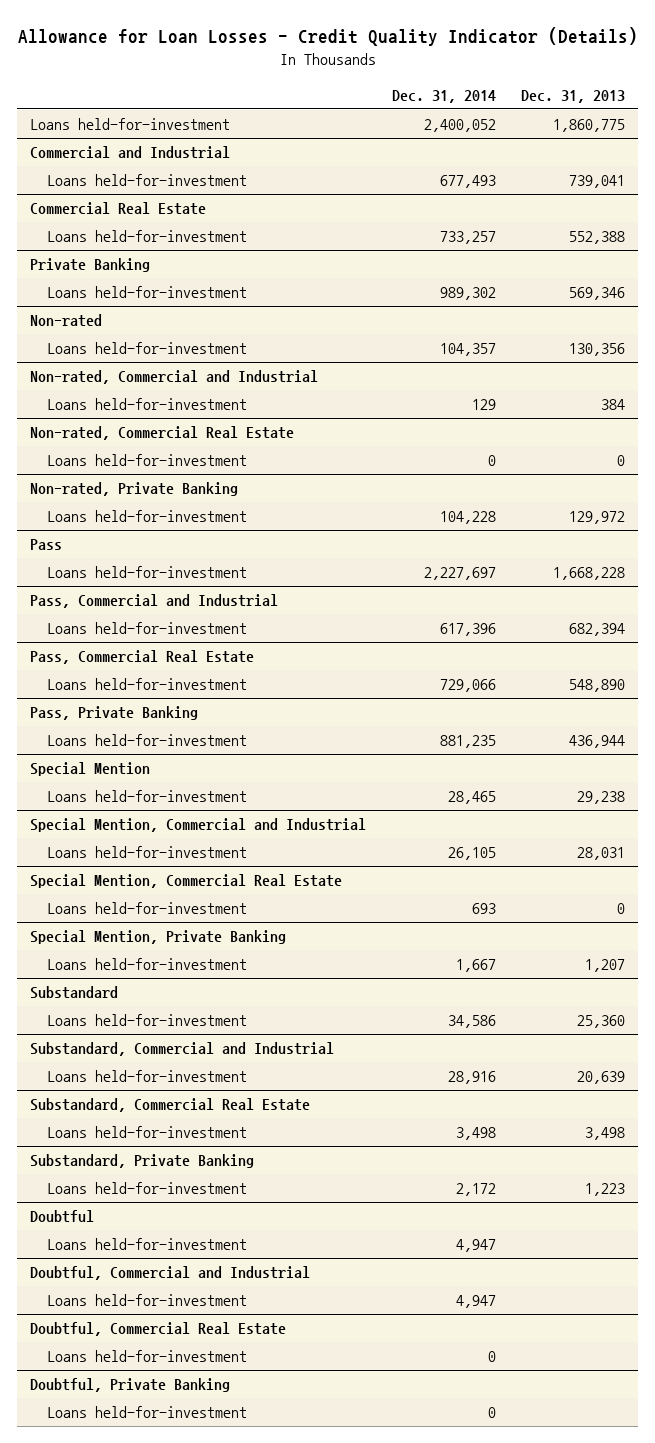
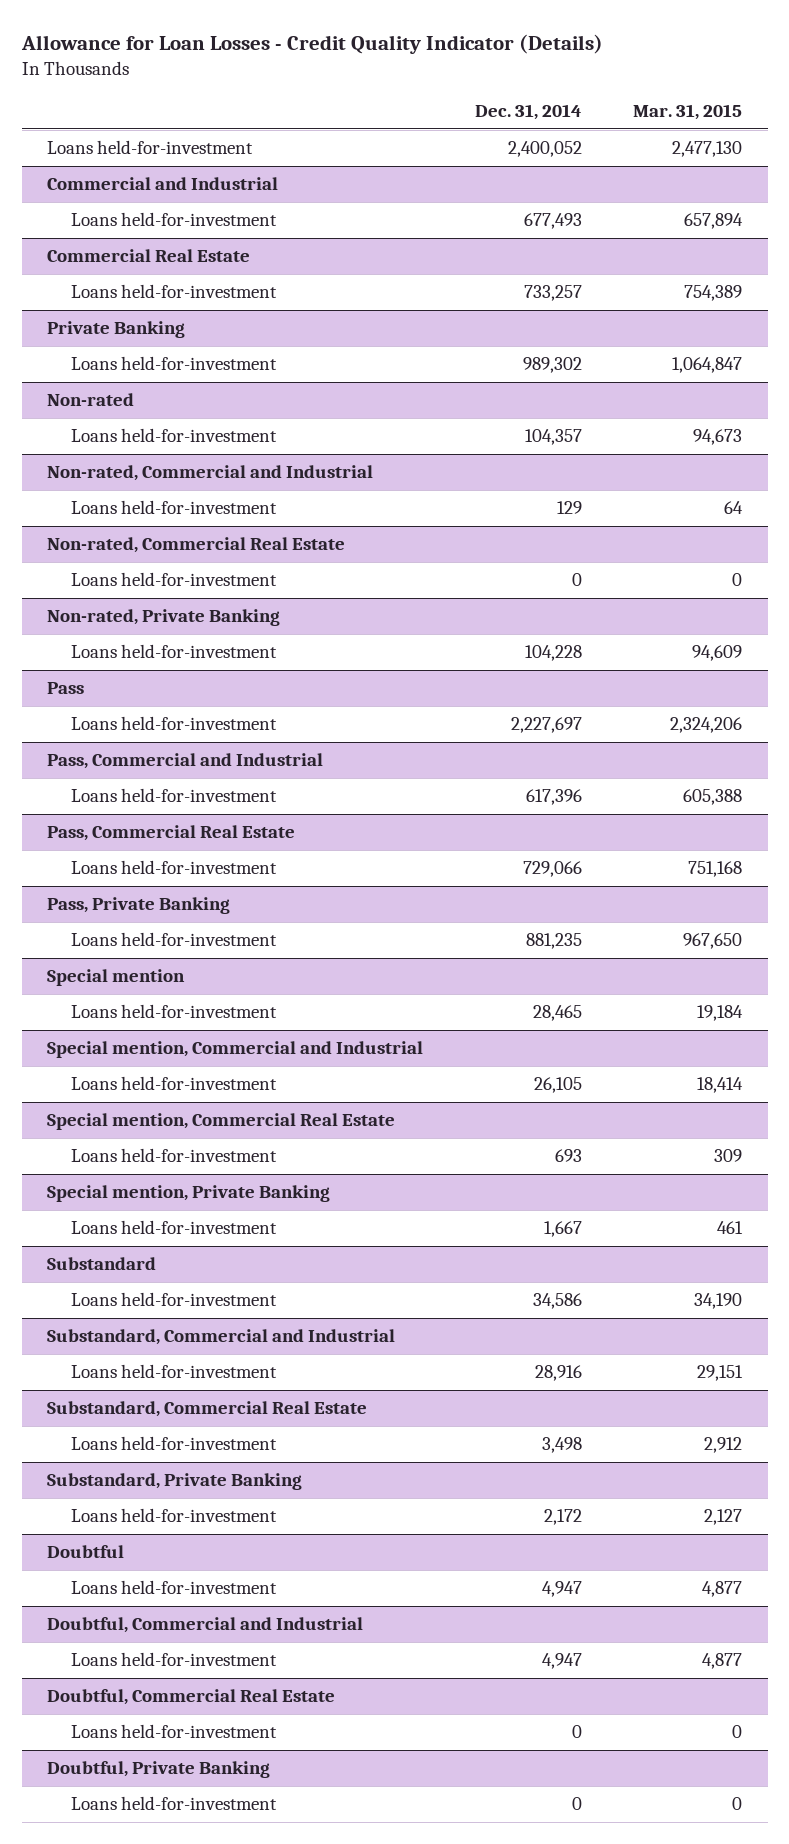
[521,89,626,103] Dec. 31, 2013 -> none
none -> [633,103,743,120] Mar. 31, 2015
[30,762,151,777] Special Mention -> [47,969,186,987] Special mention
[30,818,367,833] Special Mention, Commercial and Industrial -> [47,1041,424,1059] Special mention, Commercial and Industrial
[30,874,343,889] Special Mention, Commercial Real Estate -> [47,1113,396,1131] Special mention, Commercial Real Estate
[30,930,287,945] Special Mention, Private Banking -> [47,1185,331,1203] Special mention, Private Banking

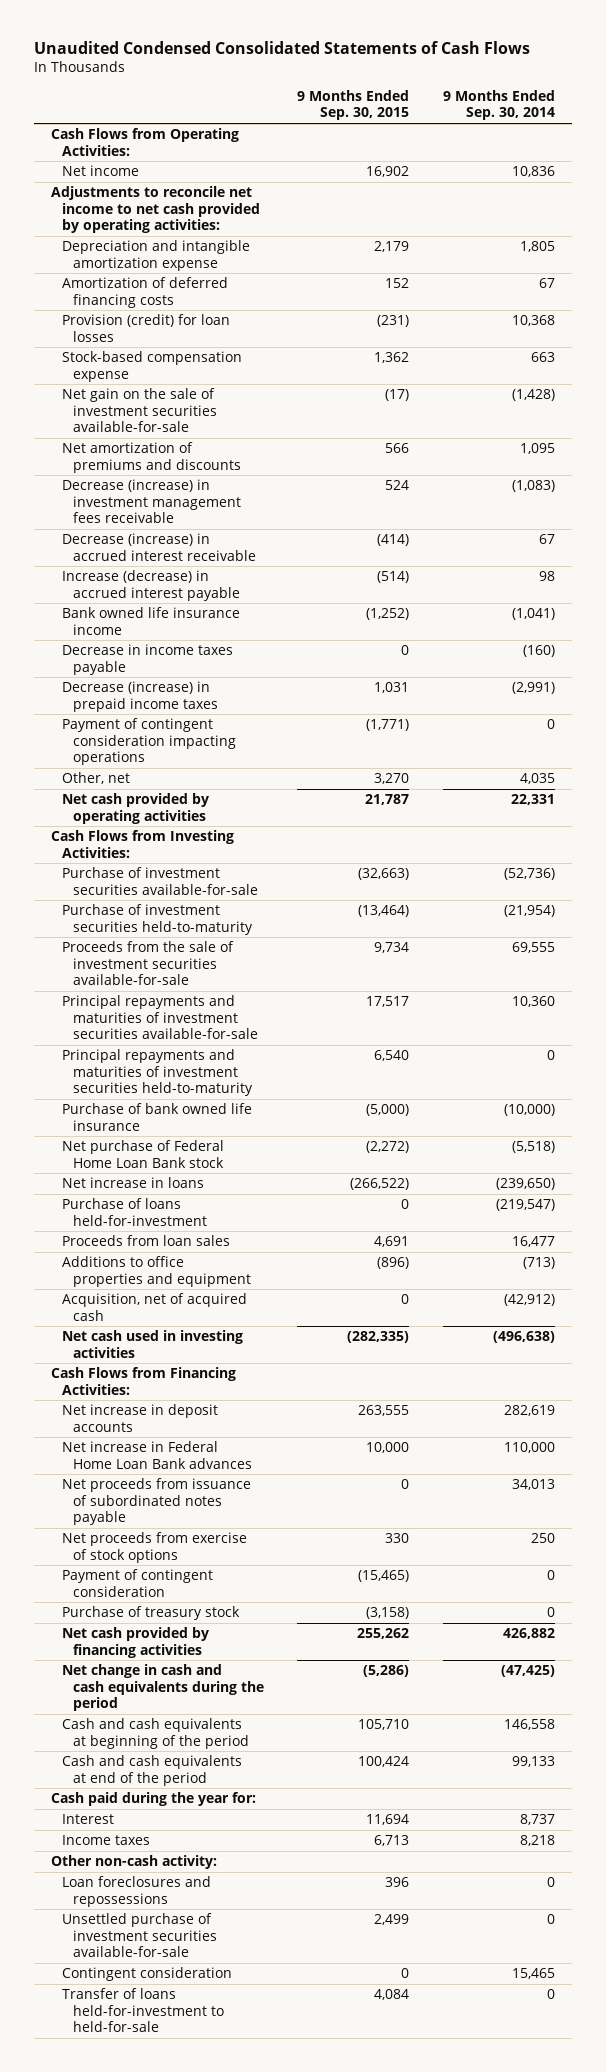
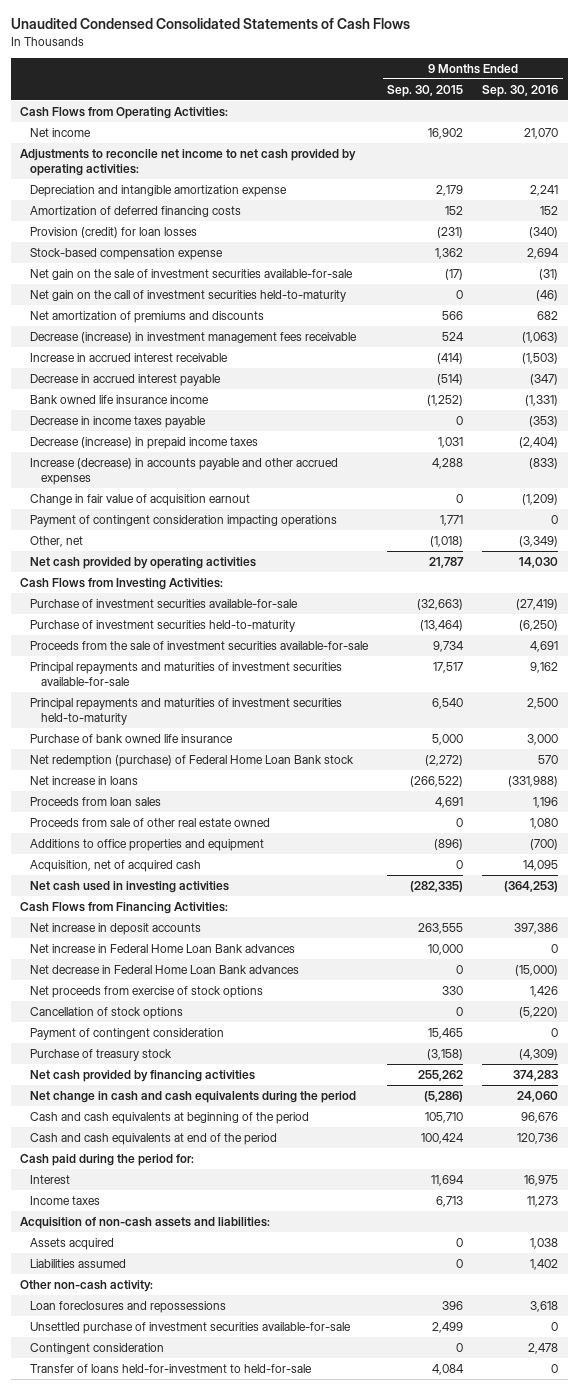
[443,90,556,121] 9 Months Ended Sep. 30, 2014 -> none
none -> [482,84,559,97] Sep. 30, 2016
none -> [30,289,347,302] Net gain on the call of investment securities held-to-maturity
[61,533,256,561] Decrease (increase) in accrued interest receivable -> [30,352,229,362] Increase in accrued interest receivable
[61,570,240,601] Increase (decrease) in accrued interest payable -> [30,373,222,386] Decrease in accrued interest payable
none -> [30,457,339,485] Increase (decrease) in accounts payable and other accrued expenses
none -> [30,493,251,506] Change in fair value of acquisition earnout
[366,719,410,732] (1,771) -> [440,514,464,526] 1,771
[374,773,410,785] 3,270 -> [430,535,464,547] (1,018)
[366,1104,410,1117] (5,000) -> [432,733,464,745] 5,000
[61,1140,224,1168] Net purchase of Federal Home Loan Bank stock -> [30,754,355,767] Net redemption (purchase) of Federal Home Loan Bank stock
[61,1198,207,1226] Purchase of loans held-for-investment -> none
none -> [30,817,271,827] Proceeds from sale of other real estate owned
[61,1478,251,1525] Net proceeds from issuance of subordinated notes payable -> none
none -> [30,964,300,974] Net decrease in Federal Home Loan Bank advances
none -> [30,1006,184,1019] Cancellation of stock options
[358,1570,410,1583] (15,465) -> [428,1027,464,1039] 15,465
[50,1792,256,1807] Cash paid during the year for: -> [20,1153,195,1166] Cash paid during the period for:
none -> [20,1216,271,1229] Acquisition of non-cash assets and liabilities:
none -> [30,1237,115,1250] Assets acquired
none -> [30,1258,127,1268] Liabilities assumed

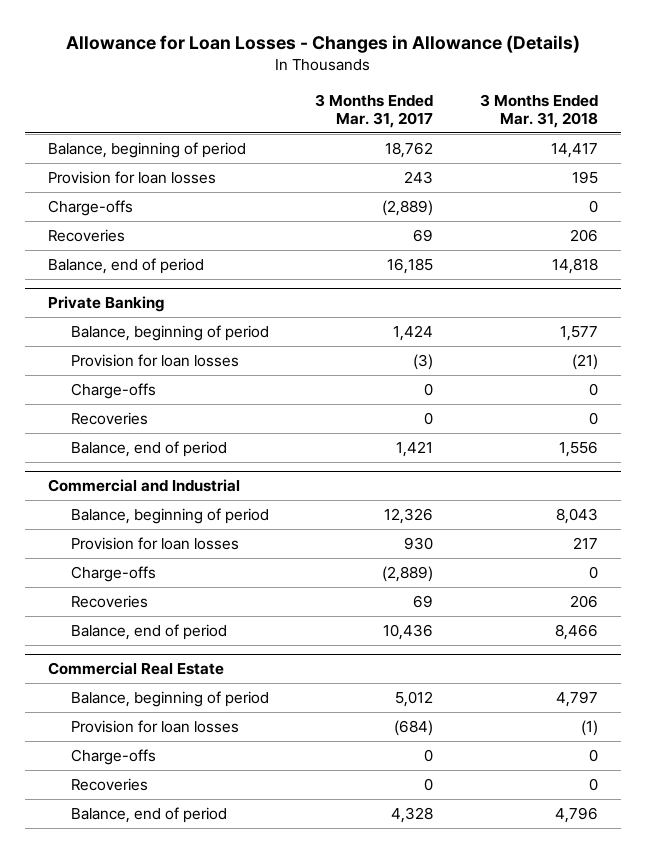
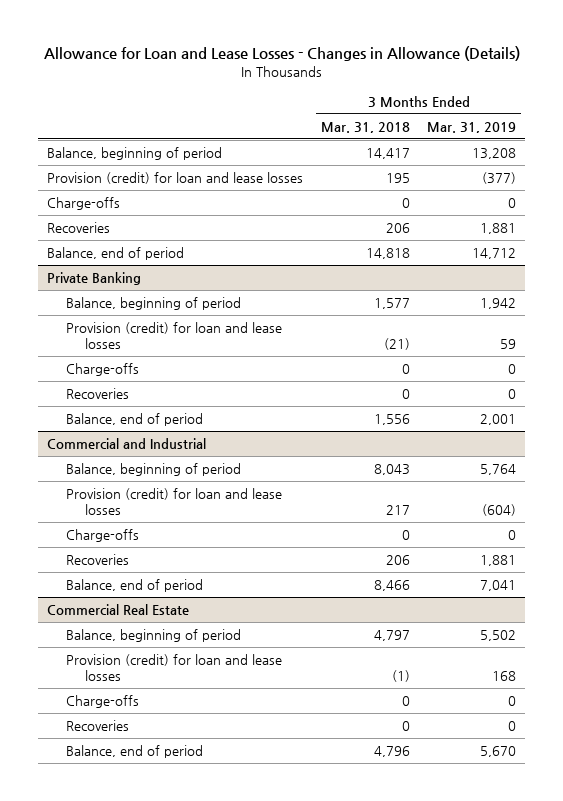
[65,35,580,54] Allowance for Loan Losses - Changes in Allowance (Details) -> [43,46,520,62] Allowance for Loan and Lease Losses - Changes in Allowance (Details)
[315,93,434,128] 3 Months Ended Mar. 31, 2017 -> none
none -> [427,121,517,133] Mar. 31, 2019
[48,171,217,185] Provision for loan losses -> [46,172,303,185] Provision (credit) for loan and lease losses
[70,354,239,368] Provision for loan losses -> [65,322,282,349] Provision (credit) for loan and lease losses
[70,537,239,551] Provision for loan losses -> [65,488,282,515] Provision (credit) for loan and lease losses
[70,720,239,734] Provision for loan losses -> [65,654,282,681] Provision (credit) for loan and lease losses

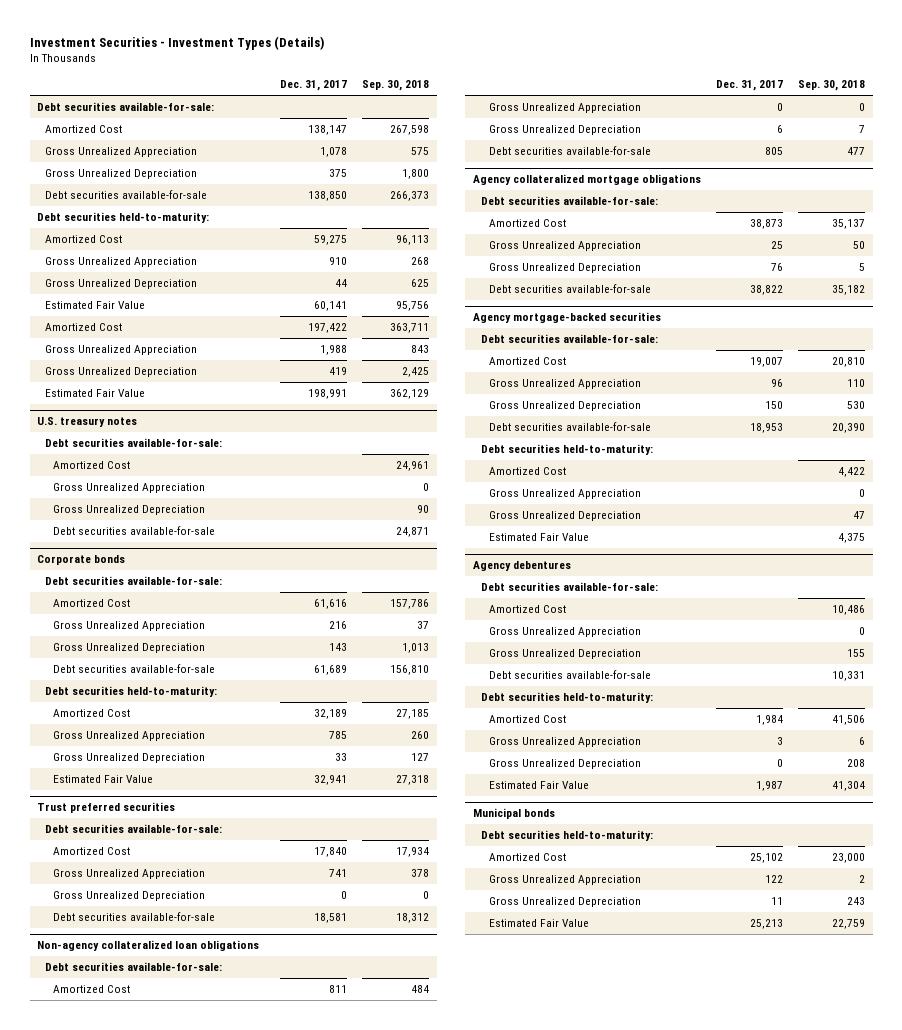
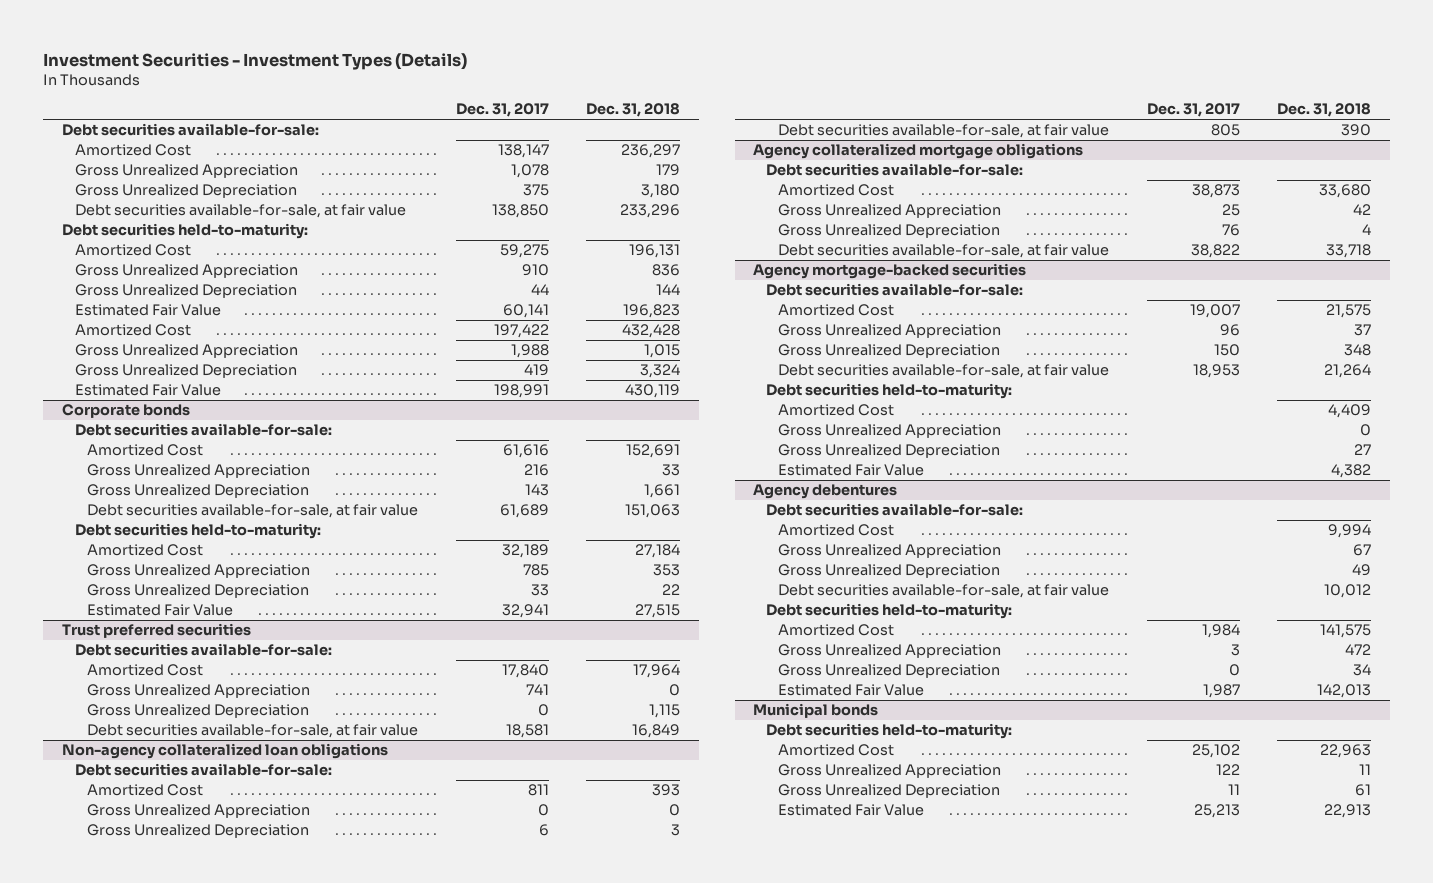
[362,80,430,92] Sep. 30, 2018 -> none
none -> [586,103,681,118] Dec. 31, 2018
[45,189,208,199] Debt securities available-for-sale -> [74,204,406,219] Debt securities available-for-sale, at fair value
[37,417,138,428] U.S. treasury notes -> none
[45,437,223,447] Debt securities available-for-sale: -> none
[52,460,130,469] Amortized Cost -> none
[52,482,205,493] Gross Unrealized Appreciation -> none
[52,504,205,515] Gross Unrealized Depreciation -> none
[52,525,215,535] Debt securities available-for-sale -> none
[52,663,215,673] Debt securities available-for-sale -> [87,504,419,519] Debt securities available-for-sale, at fair value
[52,911,215,921] Debt securities available-for-sale -> [87,724,419,739] Debt securities available-for-sale, at fair value
[488,145,651,155] Debt securities available-for-sale -> [778,124,1110,139] Debt securities available-for-sale, at fair value
[488,283,651,293] Debt securities available-for-sale -> [778,244,1110,259] Debt securities available-for-sale, at fair value
[488,421,651,431] Debt securities available-for-sale -> [778,364,1110,379] Debt securities available-for-sale, at fair value
[488,669,651,679] Debt securities available-for-sale -> [778,584,1110,599] Debt securities available-for-sale, at fair value

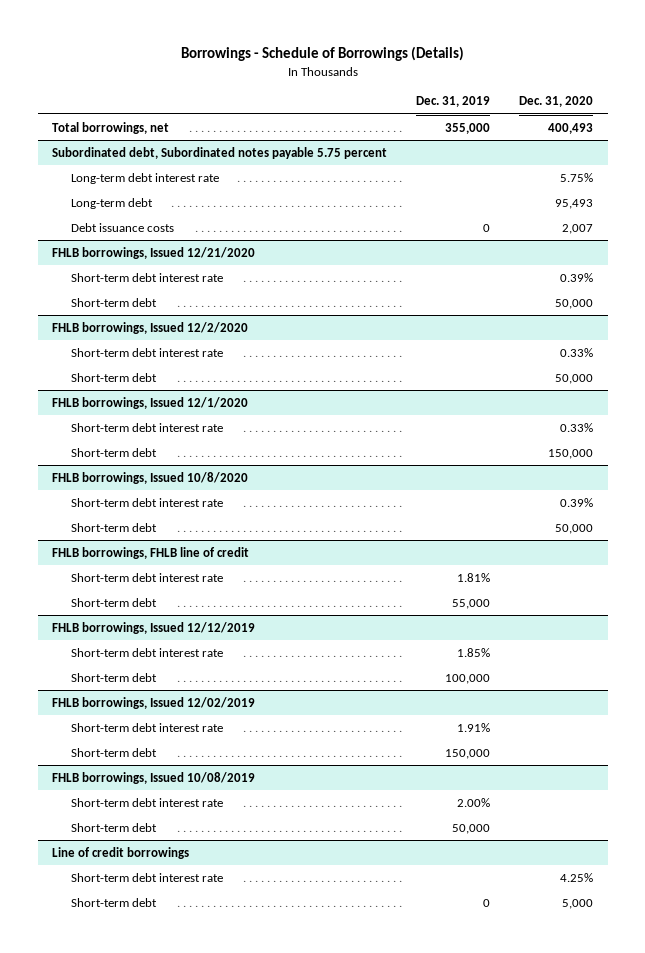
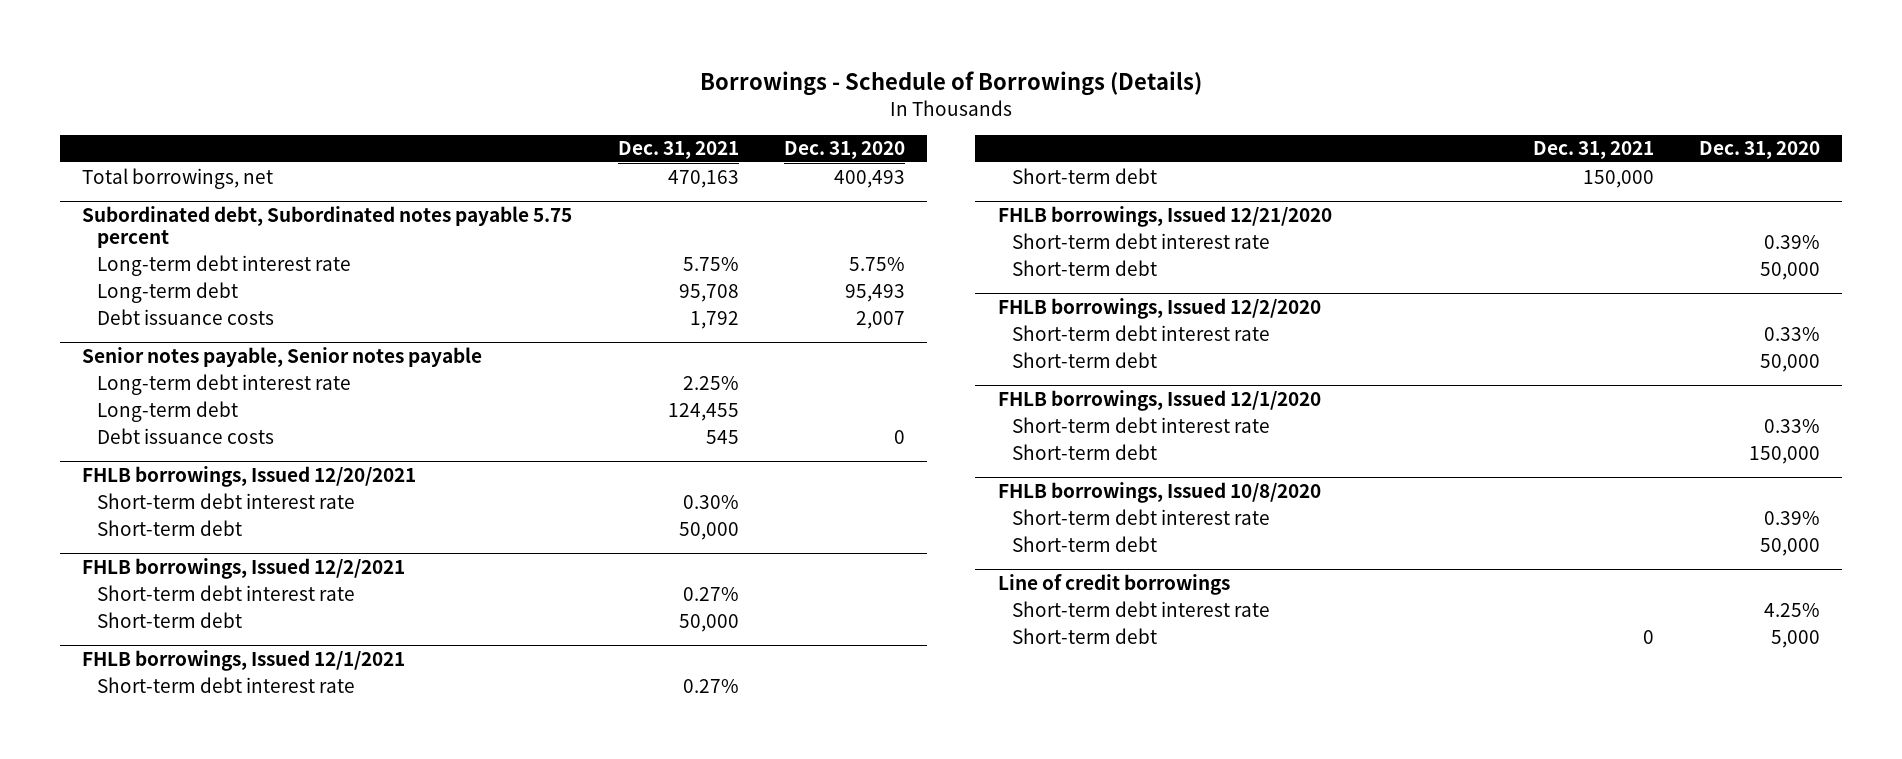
[416,96,491,108] Dec. 31, 2019 -> none
none -> [617,141,739,160] Dec. 31, 2021
none -> [82,346,483,367] Senior notes payable, Senior notes payable
none -> [96,373,351,395] Long-term debt interest rate
none -> [96,400,238,422] Long-term debt
none -> [96,427,274,444] Debt issuance costs
none -> [82,465,417,487] FHLB borrowings, Issued 12/20/2021
none -> [96,492,355,509] Short-term debt interest rate
none -> [96,519,242,536] Short-term debt
none -> [82,557,406,579] FHLB borrowings, Issued 12/2/2021
none -> [96,584,355,601] Short-term debt interest rate
none -> [96,611,242,628] Short-term debt
none -> [82,649,406,671] FHLB borrowings, Issued 12/1/2021
none -> [96,676,355,693] Short-term debt interest rate
none -> [1011,167,1157,184] Short-term debt
[52,546,250,559] FHLB borrowings, FHLB line of credit -> none
[70,572,223,582] Short-term debt interest rate -> none
[70,597,157,607] Short-term debt -> none
[52,621,256,634] FHLB borrowings, Issued 12/12/2019 -> none
[70,647,223,657] Short-term debt interest rate -> none
[70,672,157,682] Short-term debt -> none
[52,696,256,709] FHLB borrowings, Issued 12/02/2019 -> none
[70,722,223,732] Short-term debt interest rate -> none
[70,747,157,757] Short-term debt -> none
[52,771,256,784] FHLB borrowings, Issued 10/08/2019 -> none
[70,797,223,807] Short-term debt interest rate -> none
[70,822,157,832] Short-term debt -> none

